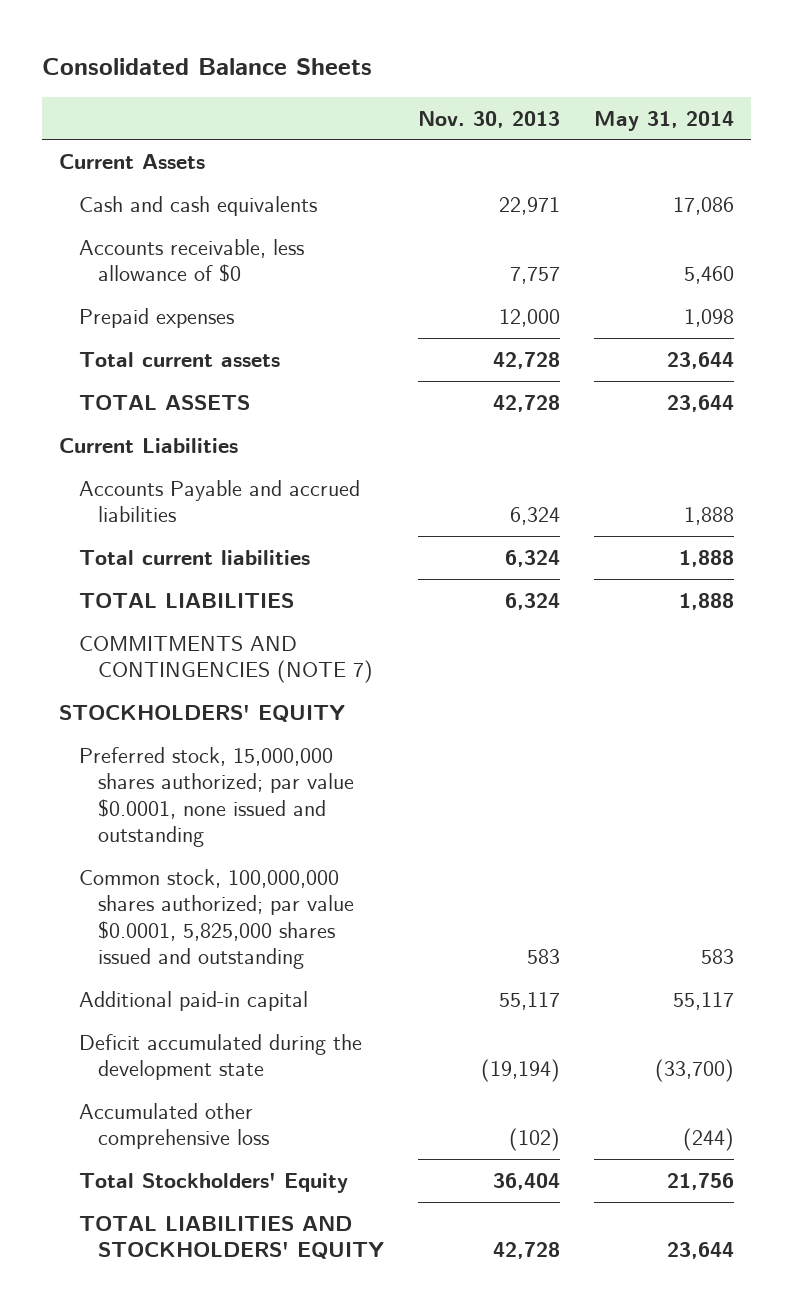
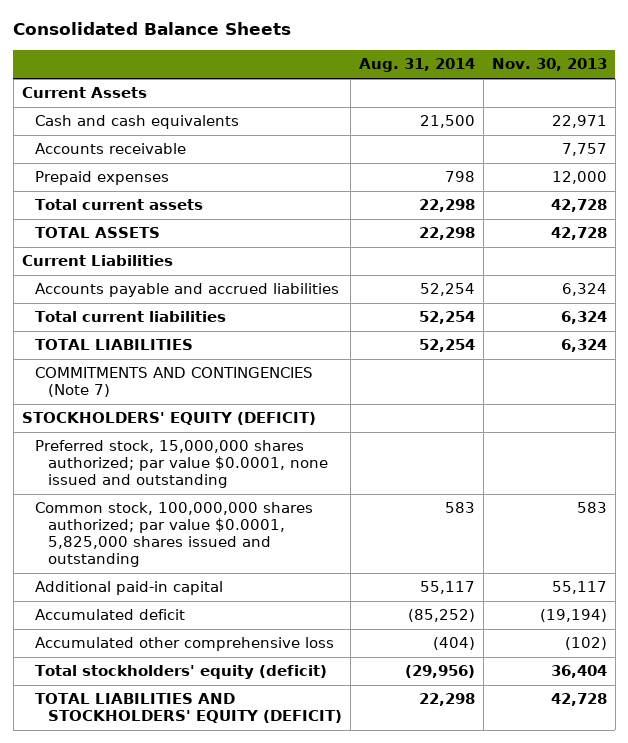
[594,110,735,131] May 31, 2014 -> none
none -> [359,58,476,73] Aug. 31, 2014
[78,238,304,283] Accounts receivable, less allowance of $0 -> [34,143,186,155] Accounts receivable
[78,479,360,523] Accounts Payable and accrued liabilities -> [34,283,339,298] Accounts payable and accrued liabilities
[78,635,374,684] COMMITMENTS AND CONTINGENCIES (NOTE 7) -> [34,367,313,398] COMMITMENTS AND CONTINGENCIES (Note 7)
[59,704,346,722] STOCKHOLDERS' EQUITY -> [21,412,316,426] STOCKHOLDERS' EQUITY (DEFICIT)
[78,1033,362,1081] Deficit accumulated during the development state -> [34,609,185,621] Accumulated deficit
[78,1172,348,1193] Total Stockholders' Equity -> [34,665,327,680] Total stockholders' equity (deficit)
[78,1215,385,1260] TOTAL LIABILITIES AND STOCKHOLDERS' EQUITY -> [34,693,343,724] TOTAL LIABILITIES AND STOCKHOLDERS' EQUITY (DEFICIT)

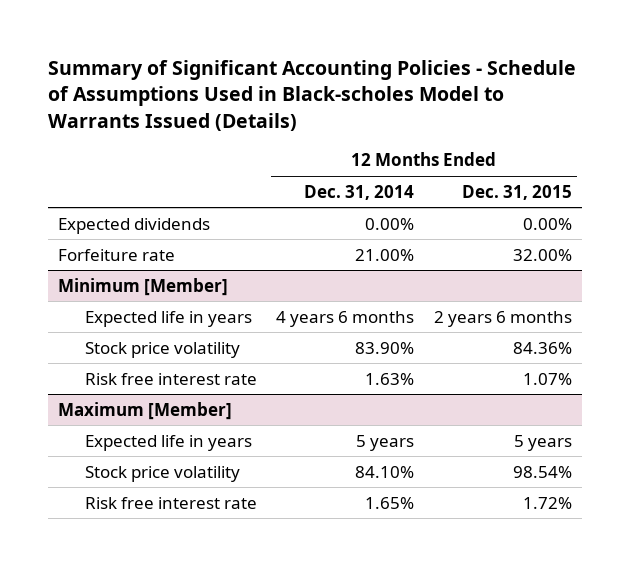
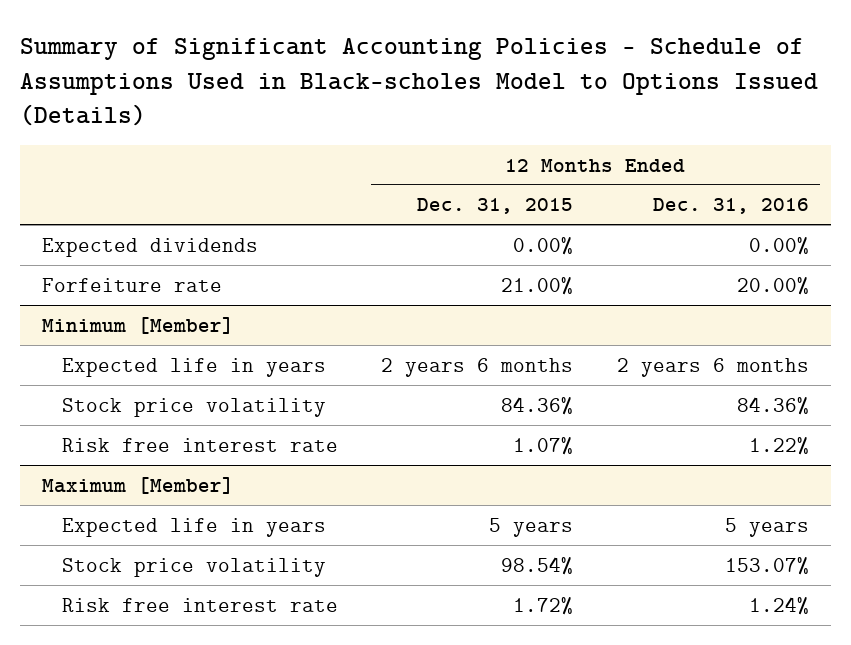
[48,59,577,131] Summary of Significant Accounting Policies - Schedule of Assumptions Used in Black-scholes Model to Warrants Issued (Details) -> [19,38,818,127] Summary of Significant Accounting Policies - Schedule of Assumptions Used in Black-scholes Model to Options Issued (Details)
[304,184,415,200] Dec. 31, 2014 -> none
none -> [653,198,810,215] Dec. 31, 2016
[512,248,572,261] 32.00% -> [501,276,574,295] 21.00%

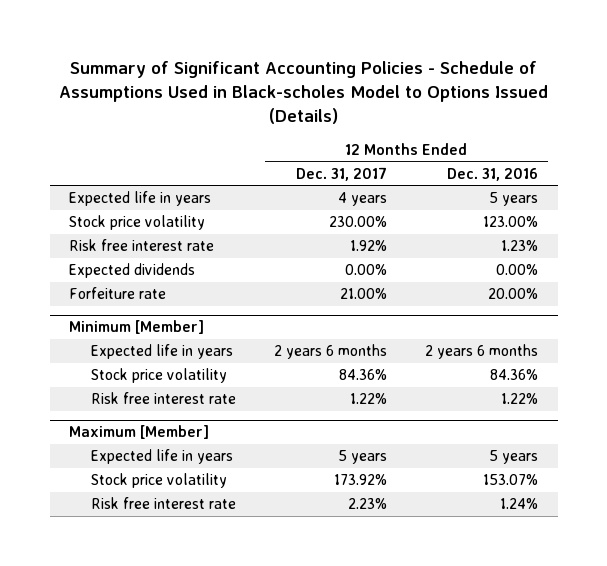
[417,198,574,215] Dec. 31, 2015 -> none
none -> [296,166,388,181] Dec. 31, 2017
none -> [69,191,212,207] Expected life in years
none -> [69,215,206,231] Stock price volatility
none -> [69,239,215,252] Risk free interest rate

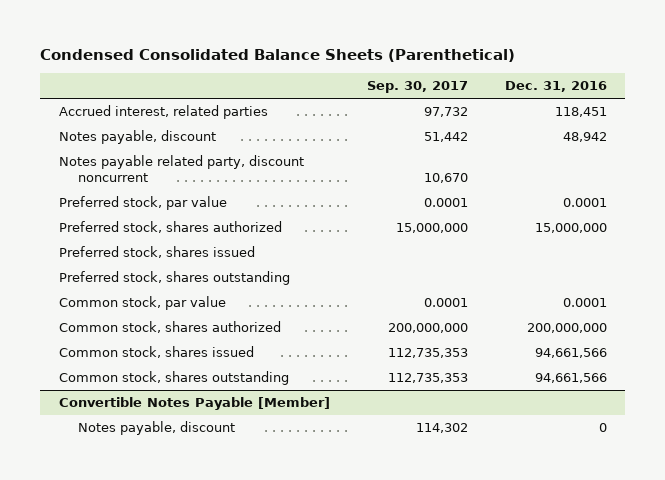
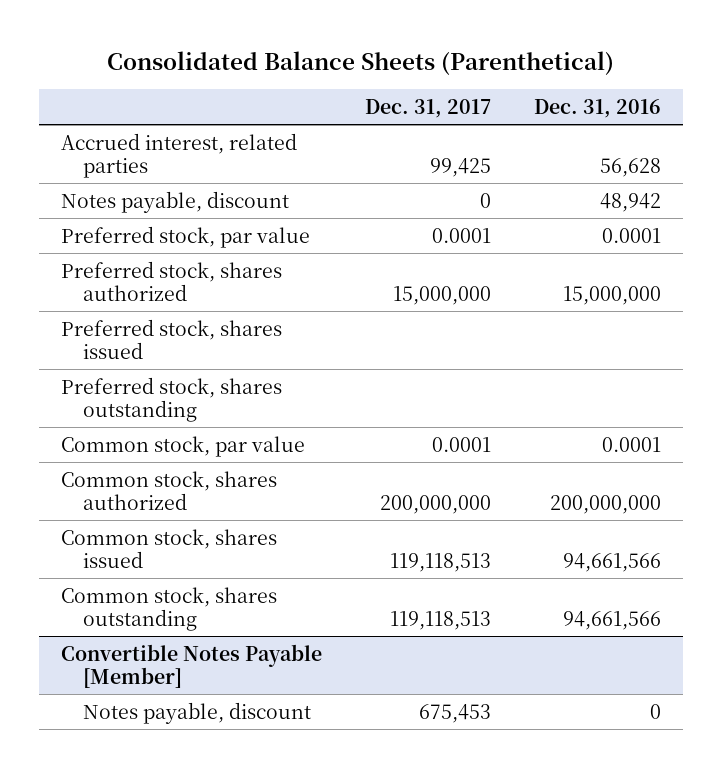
[40,48,516,62] Condensed Consolidated Balance Sheets (Parenthetical) -> [107,50,615,75] Consolidated Balance Sheets (Parenthetical)
[366,80,468,93] Sep. 30, 2017 -> none
none -> [365,98,492,118] Dec. 31, 2017
[554,107,607,118] 118,451 -> [600,158,662,178] 56,628
[58,155,304,182] Notes payable related party, discount noncurrent -> none

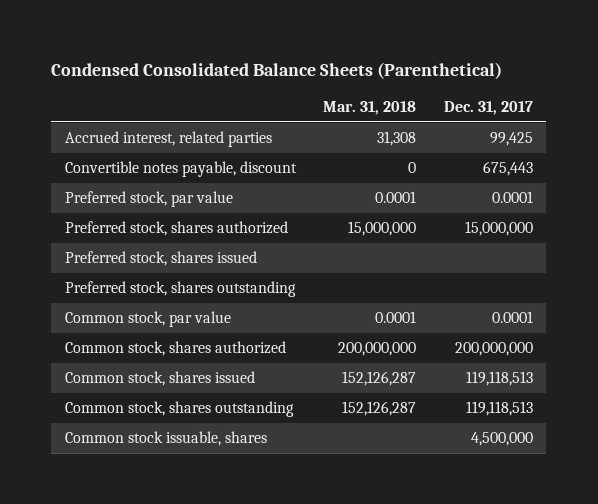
[107,50,615,75] Consolidated Balance Sheets (Parenthetical) -> [51,61,503,79] Condensed Consolidated Balance Sheets (Parenthetical)
[534,98,662,118] Dec. 31, 2016 -> none
none -> [323,101,417,116] Mar. 31, 2018
[60,190,289,213] Notes payable, discount -> [65,161,298,178] Convertible notes payable, discount
[480,192,492,208] 0 -> [482,161,533,177] 675,443
[60,643,322,689] Convertible Notes Payable [Member] -> none
[83,701,312,724] Notes payable, discount -> none
none -> [65,431,268,447] Common stock issuable, shares

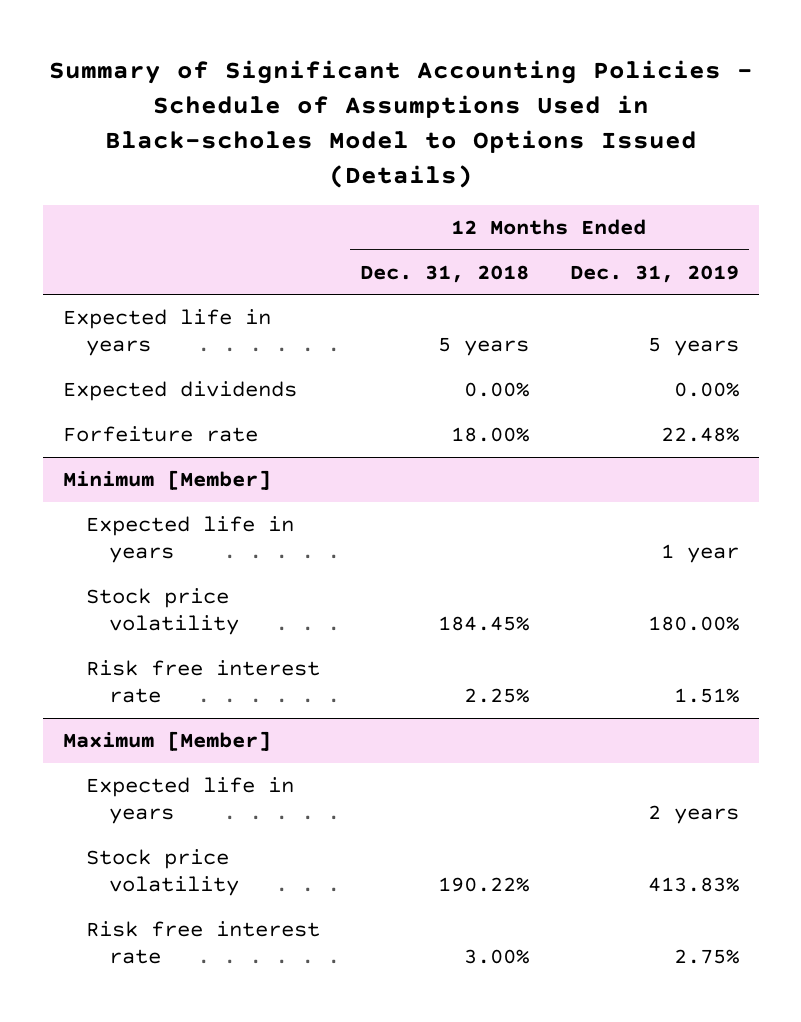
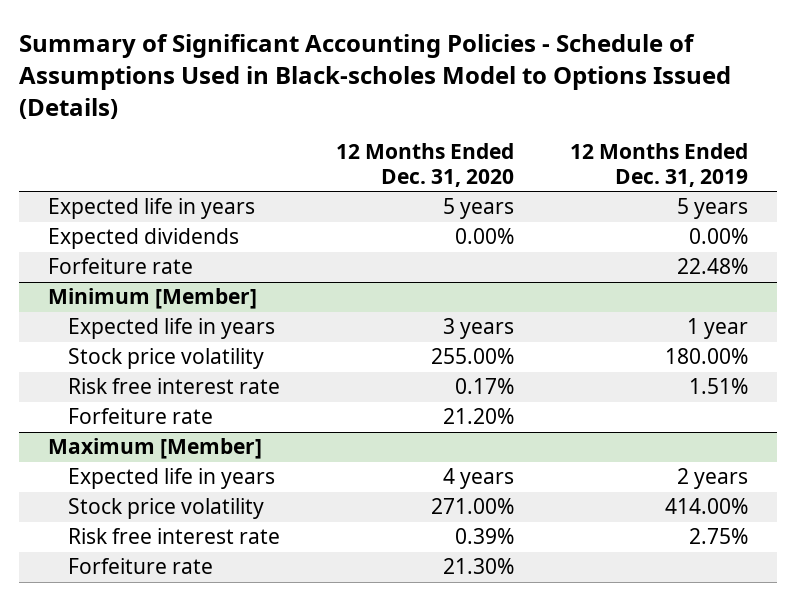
[360,264,530,283] Dec. 31, 2018 -> none
none -> [336,143,515,188] 12 Months Ended Dec. 31, 2020
none -> [67,408,213,425] Forfeiture rate
[647,876,739,892] 413.83% -> [665,498,749,515] 414.00%
none -> [67,558,213,575] Forfeiture rate

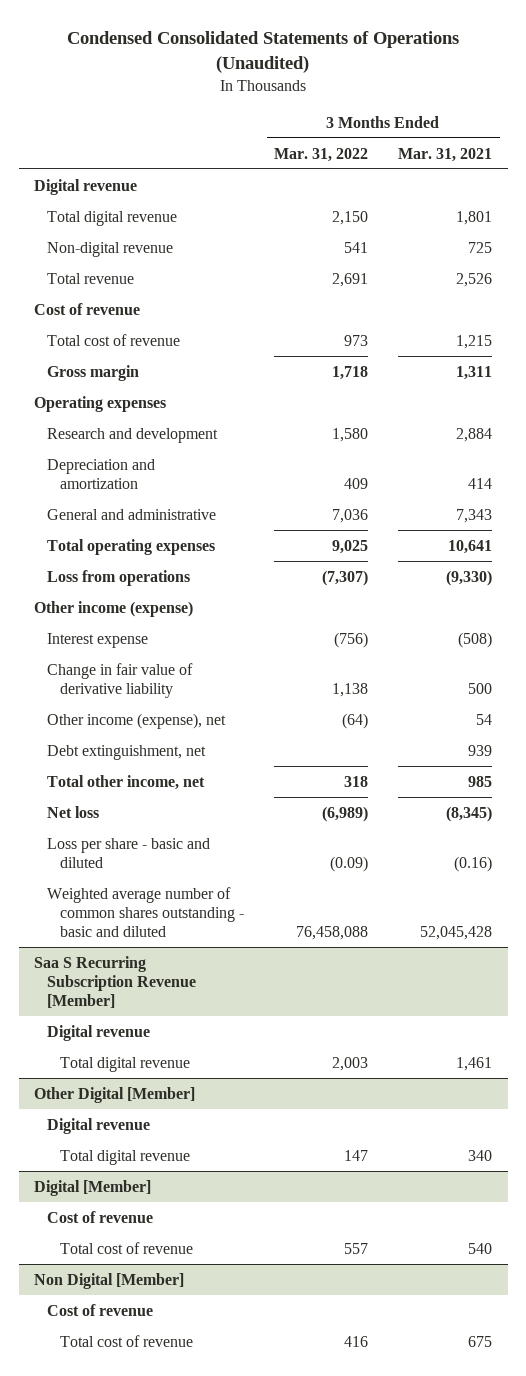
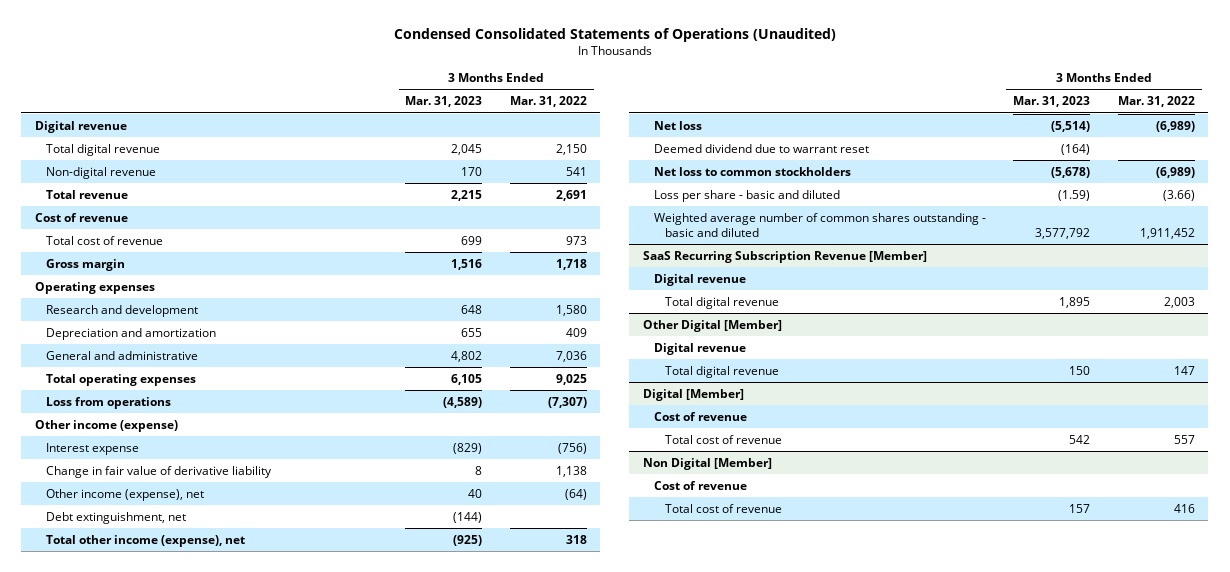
[398,147,493,162] Mar. 31, 2021 -> none
none -> [405,96,483,108] Mar. 31, 2023
[46,774,205,790] Total other income, net -> [45,534,245,547] Total other income (expense), net
none -> [653,143,869,153] Deemed dividend due to warrant reset
none -> [653,166,851,176] Net loss to common stockholders
[330,855,369,872] (0.09) -> [1162,189,1195,201] (3.66)
[296,926,369,941] 76,458,088 -> [1139,227,1195,239] 1,911,452
[33,955,196,1009] Saa S Recurring Subscription Revenue [Member] -> [643,250,928,263] SaaS Recurring Subscription Revenue [Member]

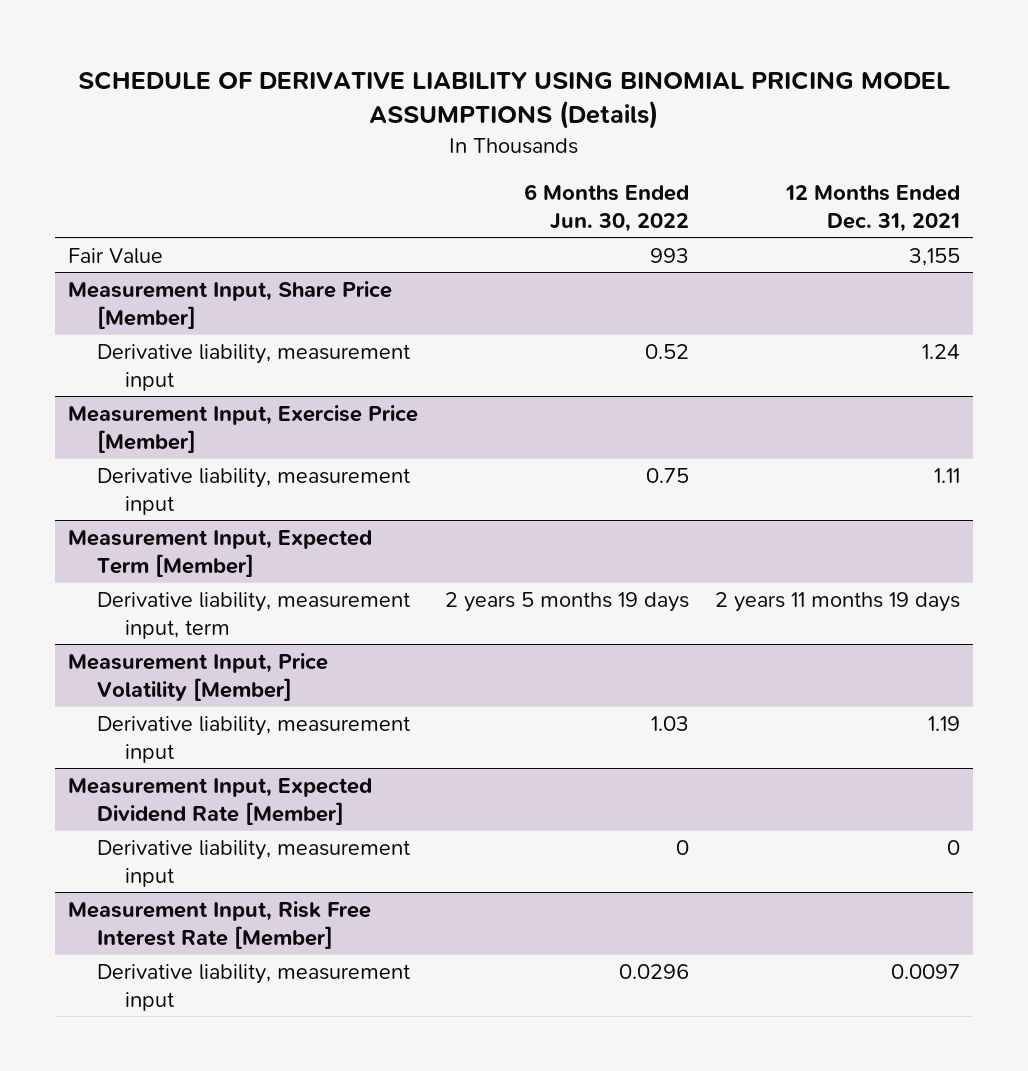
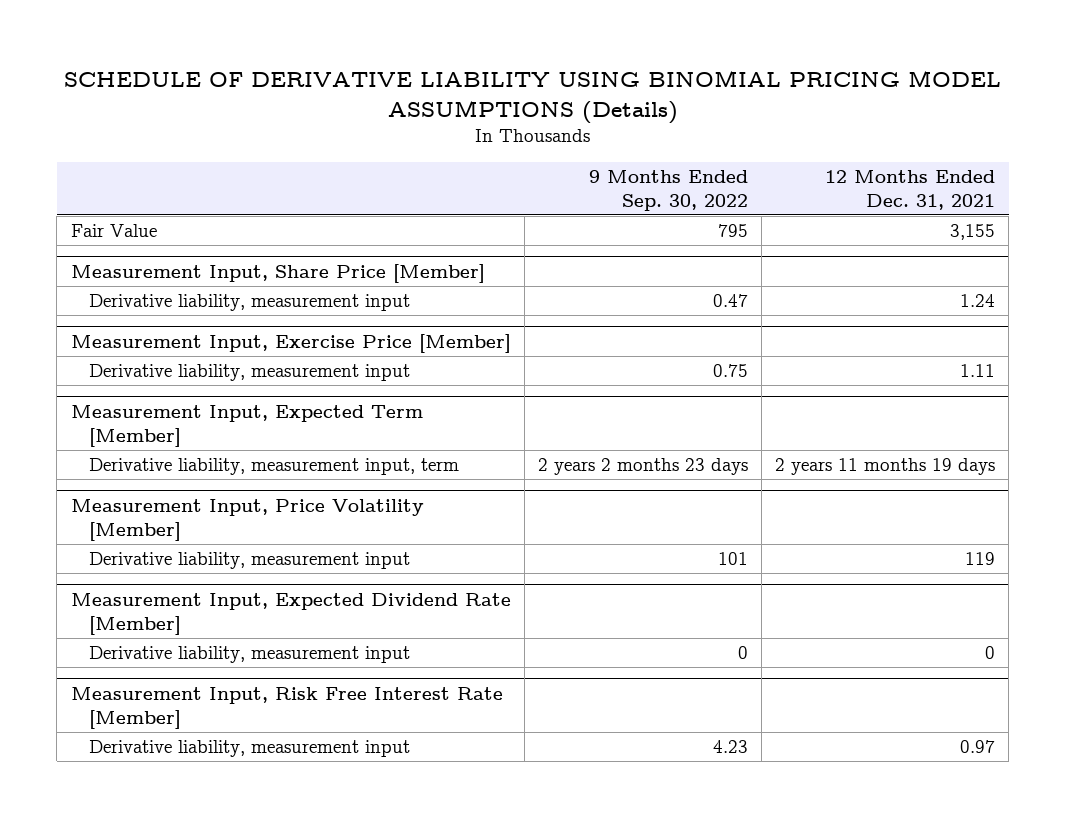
[523,183,689,232] 6 Months Ended Jun. 30, 2022 -> none
none -> [588,169,748,211] 9 Months Ended Sep. 30, 2022
[928,715,961,731] 1.19 -> [965,552,996,566] 119
[891,963,961,979] 0.0097 -> [960,740,996,754] 0.97

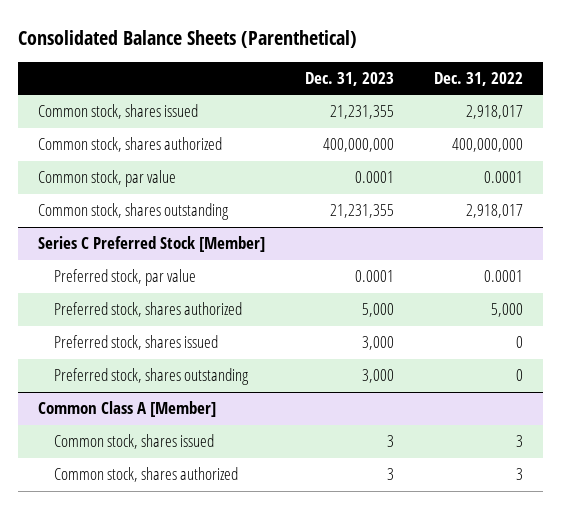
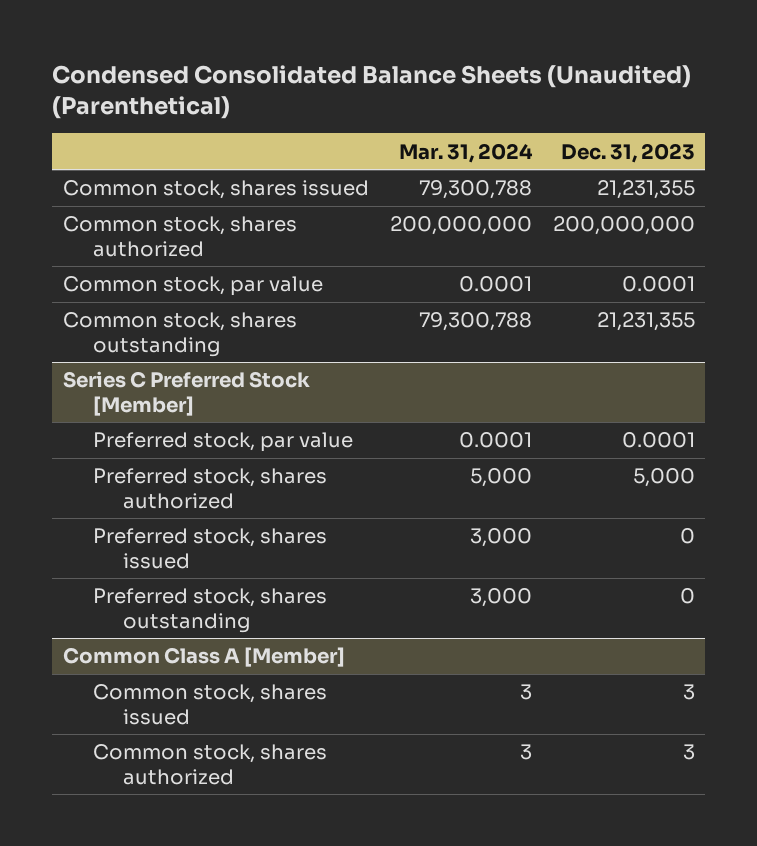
[18,29,358,48] Consolidated Balance Sheets (Parenthetical) -> [51,64,691,119] Condensed Consolidated Balance Sheets (Unaudited) (Parenthetical)
[433,71,523,86] Dec. 31, 2022 -> none
none -> [398,142,533,163] Mar. 31, 2024
[322,138,394,153] 400,000,000 -> [552,216,695,236] 200,000,000
[361,336,394,351] 3,000 -> [679,528,695,545] 0
[361,369,394,384] 3,000 -> [679,588,695,605] 0

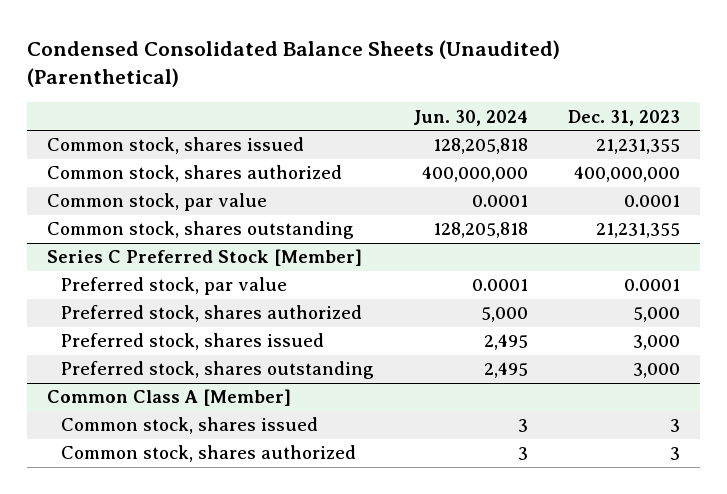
[398,142,533,163] Mar. 31, 2024 -> none
none -> [412,109,528,126] Jun. 30, 2024
[552,216,695,236] 200,000,000 -> [573,166,680,183] 400,000,000
[679,528,695,545] 0 -> [632,335,680,351] 3,000
[679,588,695,605] 0 -> [632,363,680,379] 3,000

